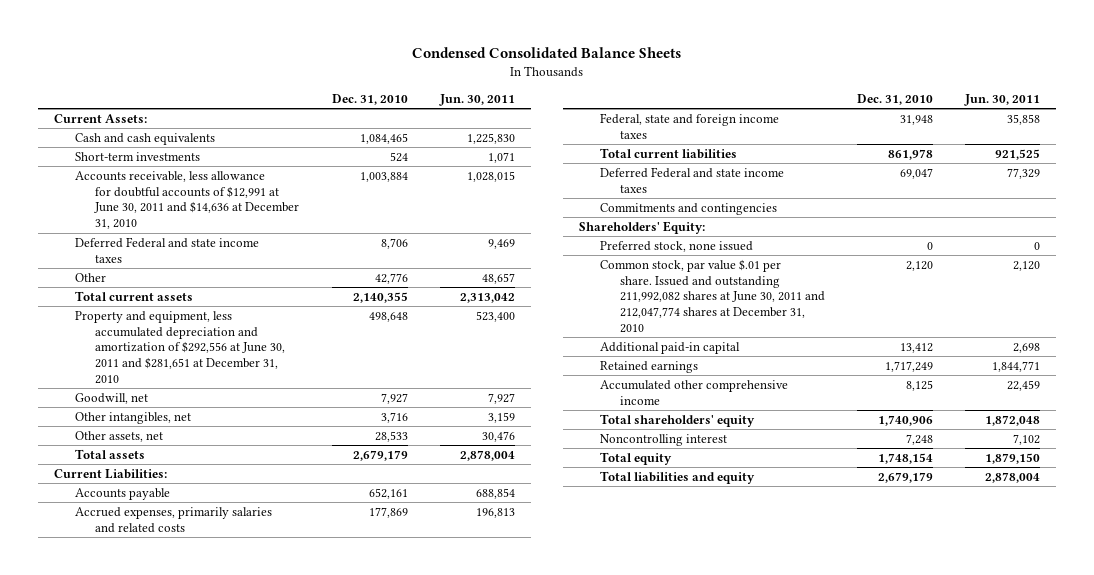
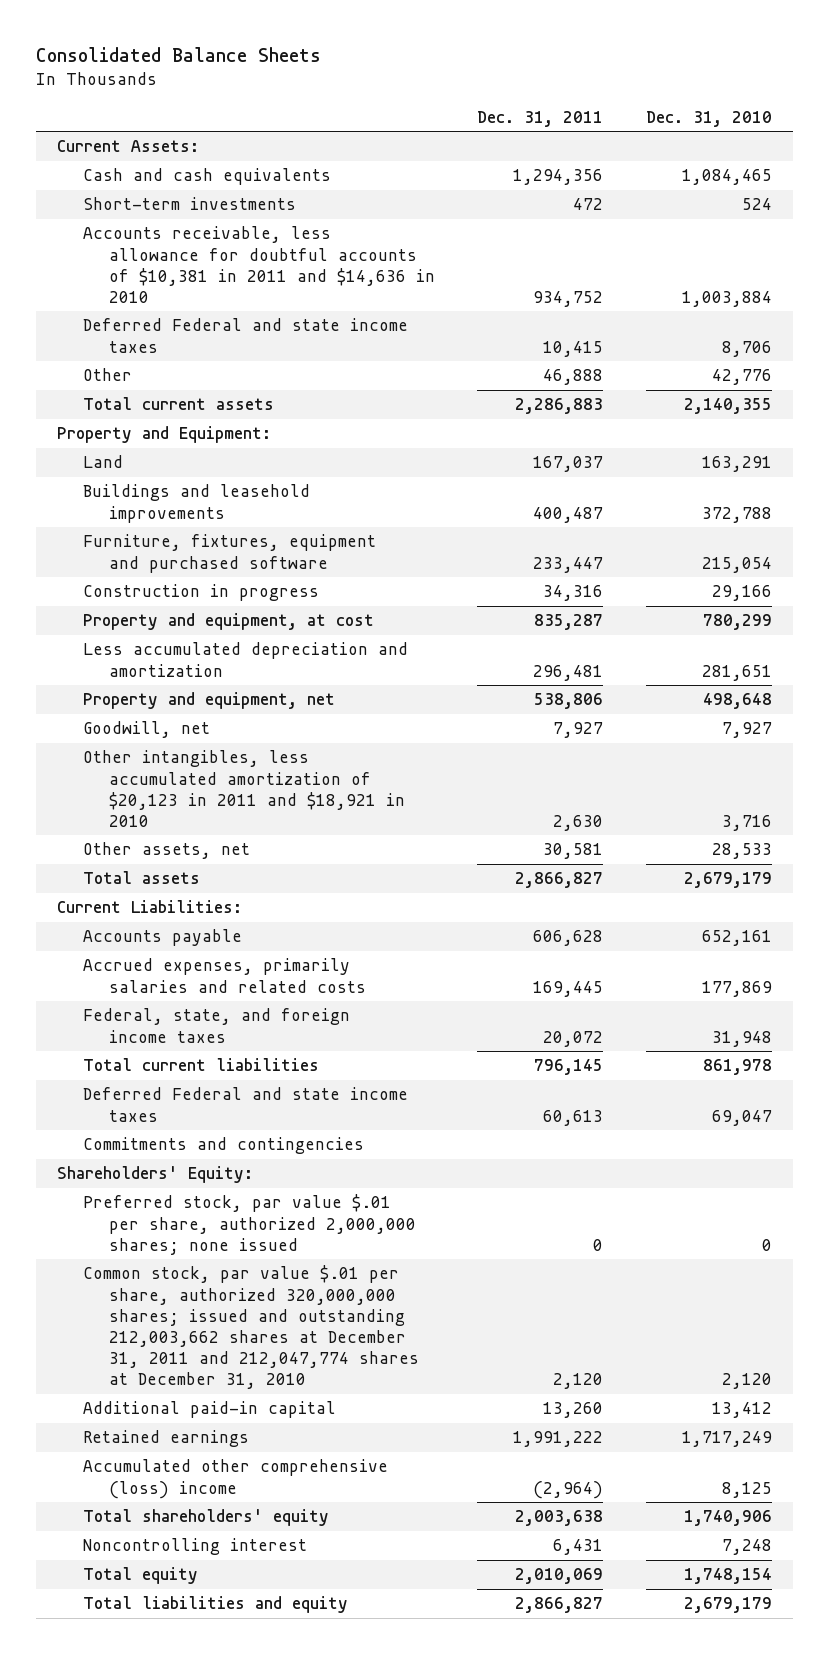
[411,47,681,59] Condensed Consolidated Balance Sheets -> [35,47,321,63] Consolidated Balance Sheets
[438,93,515,106] Jun. 30, 2011 -> none
none -> [477,110,604,127] Dec. 31, 2011
[74,170,300,230] Accounts receivable, less allowance for doubtful accounts of $12,991 at June 30, 2011 and $14,636 at December 31, 2010 -> [82,226,435,303] Accounts receivable, less allowance for doubtful accounts of $10,381 in 2011 and $14,636 in 2010
none -> [56,426,271,444] Property and Equipment:
none -> [82,455,123,469] Land
none -> [82,484,310,523] Buildings and leasehold improvements
none -> [82,534,376,573] Furniture, fixtures, equipment and purchased software
none -> [82,584,319,602] Construction in progress
none -> [82,613,374,631] Property and equipment, at cost
none -> [82,642,408,677] Less accumulated depreciation and amortization
[74,310,286,385] Property and equipment, less accumulated depreciation and amortization of $292,556 at June 30, 2011 and $281,651 at December 31, 2010 -> [82,692,335,710] Property and equipment, net
[74,411,191,424] Other intangibles, net -> [82,750,405,827] Other intangibles, less accumulated amortization of $20,123 in 2011 and $18,921 in 2010
[599,112,779,139] Federal, state and foreign income taxes -> [82,1008,350,1043] Federal, state, and foreign income taxes
[599,240,753,252] Preferred stock, none issued -> [82,1194,416,1255] Preferred stock, par value $.01 per share, authorized 2,000,000 shares; none issued
[599,258,826,334] Common stock, par value $.01 per share. Issued and outstanding 211,992,082 shares at June 30, 2011 and 212,047,774 shares at December 31, 2010 -> [82,1265,419,1390] Common stock, par value $.01 per share, authorized 320,000,000 shares; issued and outstanding 212,003,662 shares at December 31, 2011 and 212,047,774 shares at December 31, 2010
[599,379,788,405] Accumulated other comprehensive income -> [82,1459,388,1499] Accumulated other comprehensive (loss) income

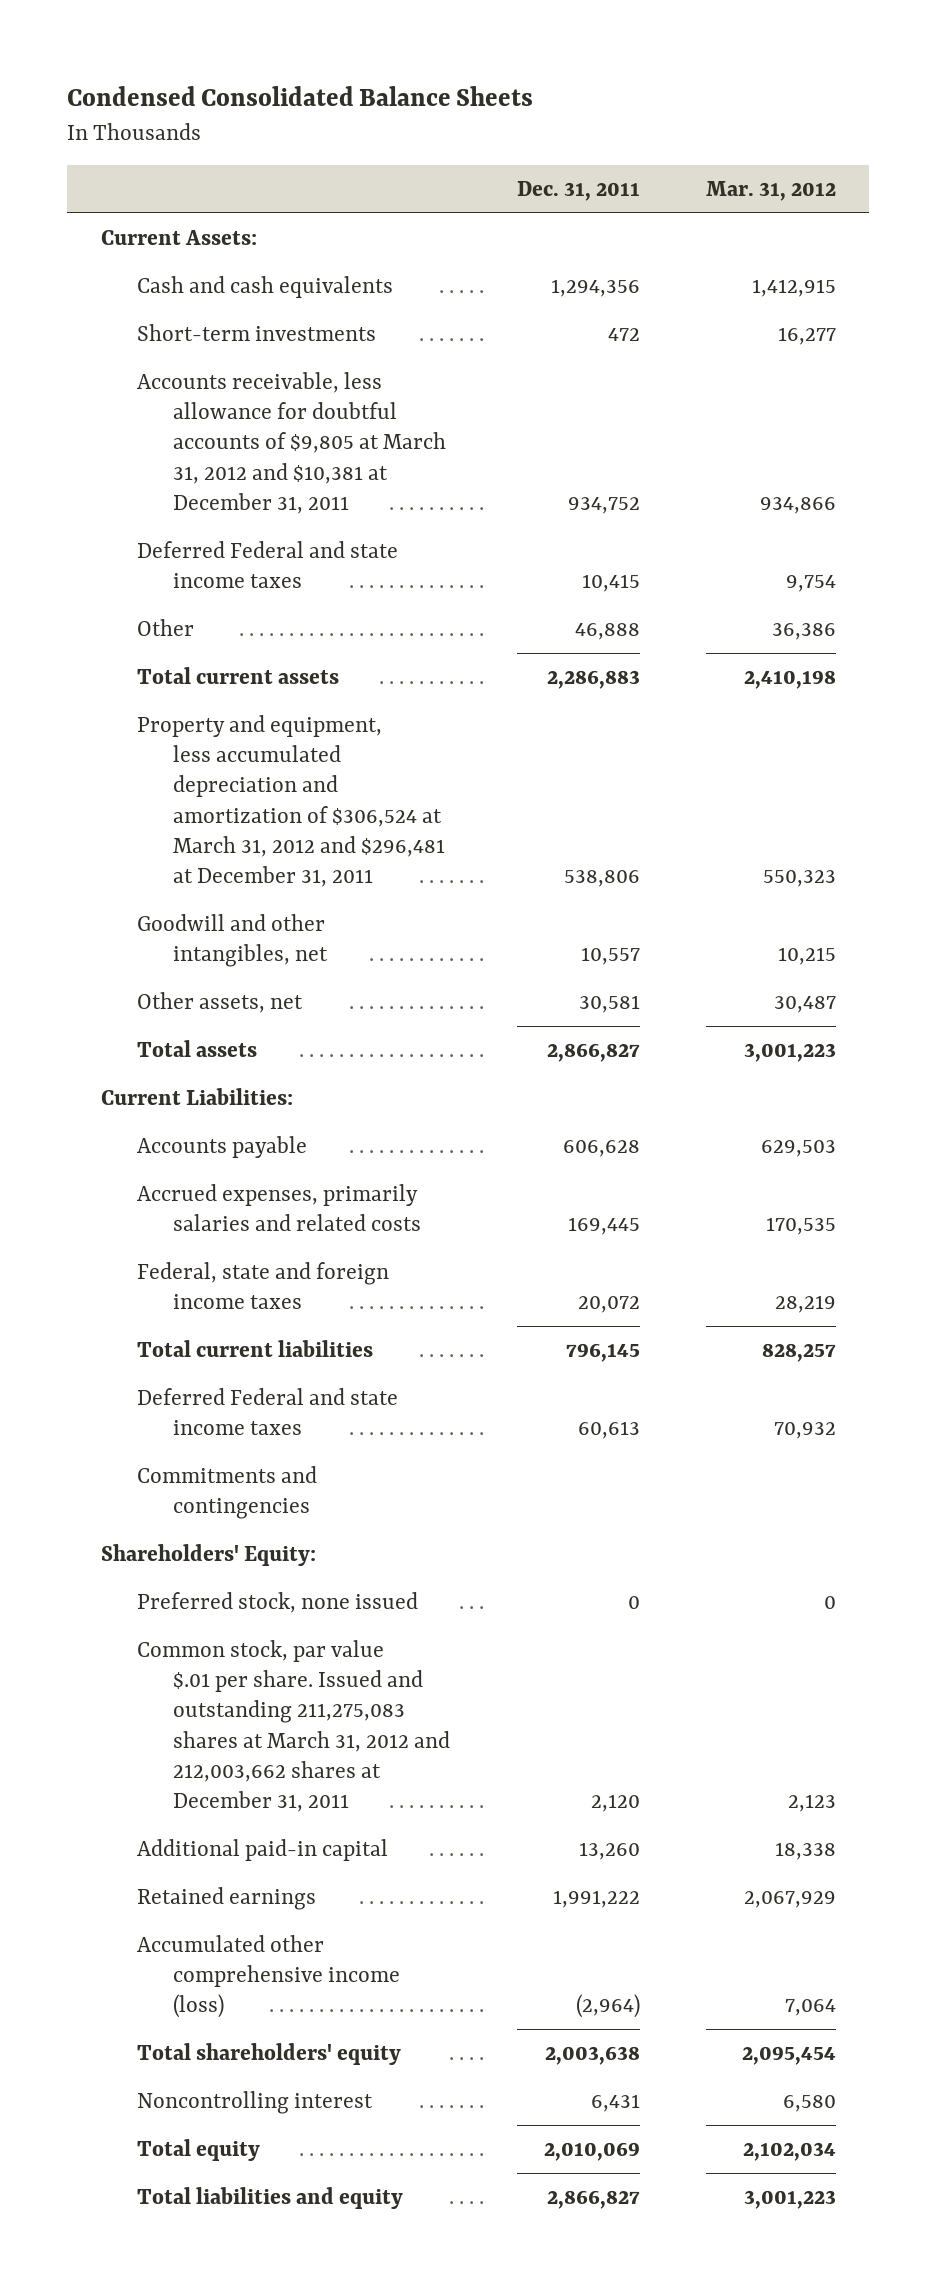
[35,47,321,63] Consolidated Balance Sheets -> [67,86,534,107] Condensed Consolidated Balance Sheets
[645,110,772,127] Dec. 31, 2010 -> none
none -> [706,181,837,202] Mar. 31, 2012
[82,226,435,303] Accounts receivable, less allowance for doubtful accounts of $10,381 in 2011 and $14,636 in 2010 -> [136,372,447,514] Accounts receivable, less allowance for doubtful accounts of $9,805 at March 31, 2012 and $10,381 at December 31, 2011
[56,426,271,444] Property and Equipment: -> none
[82,455,123,469] Land -> none
[82,484,310,523] Buildings and leasehold improvements -> none
[82,534,376,573] Furniture, fixtures, equipment and purchased software -> none
[82,584,319,602] Construction in progress -> none
[82,613,374,631] Property and equipment, at cost -> none
[82,642,408,677] Less accumulated depreciation and amortization -> none
[82,750,405,827] Other intangibles, less accumulated amortization of $20,123 in 2011 and $18,921 in 2010 -> none
[82,692,335,710] Property and equipment, net -> [136,715,446,888] Property and equipment, less accumulated depreciation and amortization of $306,524 at March 31, 2012 and $296,481 at December 31, 2011
[82,721,210,739] Goodwill, net -> [136,914,329,968] Goodwill and other intangibles, net
[553,722,604,739] 7,927 -> [580,947,640,966] 10,557
[82,1008,350,1043] Federal, state, and foreign income taxes -> [136,1262,389,1310] Federal, state and foreign income taxes
[82,1194,416,1255] Preferred stock, par value $.01 per share, authorized 2,000,000 shares; none issued -> [136,1592,418,1614] Preferred stock, none issued
[82,1265,419,1390] Common stock, par value $.01 per share, authorized 320,000,000 shares; issued and outstanding 212,003,662 shares at December 31, 2011 and 212,047,774 shares at December 31, 2010 -> [136,1640,451,1813] Common stock, par value $.01 per share. Issued and outstanding 211,275,083 shares at March 31, 2012 and 212,003,662 shares at December 31, 2011
[82,1459,388,1499] Accumulated other comprehensive (loss) income -> [136,1935,401,2019] Accumulated other comprehensive income (loss)

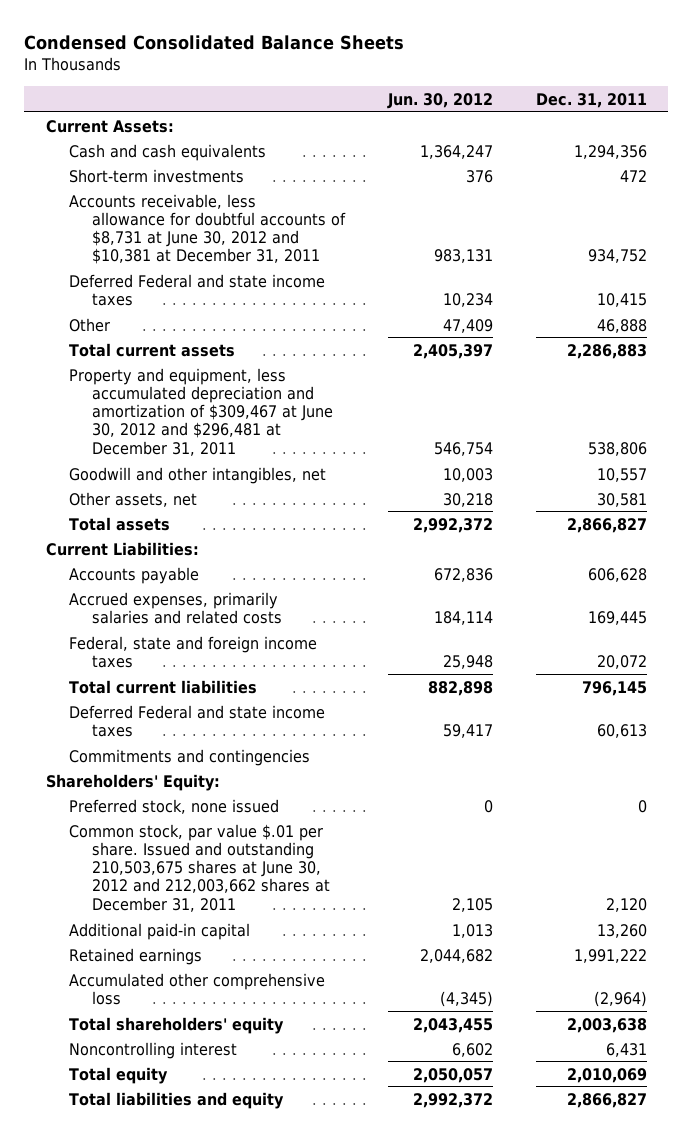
[706,181,837,202] Mar. 31, 2012 -> none
none -> [386,92,493,109] Jun. 30, 2012
[136,372,447,514] Accounts receivable, less allowance for doubtful accounts of $9,805 at March 31, 2012 and $10,381 at December 31, 2011 -> [69,193,347,265] Accounts receivable, less allowance for doubtful accounts of $8,731 at June 30, 2012 and $10,381 at December 31, 2011
[136,715,446,888] Property and equipment, less accumulated depreciation and amortization of $306,524 at March 31, 2012 and $296,481 at December 31, 2011 -> [69,367,334,456] Property and equipment, less accumulated depreciation and amortization of $309,467 at June 30, 2012 and $296,481 at December 31, 2011
[136,1640,451,1813] Common stock, par value $.01 per share. Issued and outstanding 211,275,083 shares at March 31, 2012 and 212,003,662 shares at December 31, 2011 -> [69,823,331,912] Common stock, par value $.01 per share. Issued and outstanding 210,503,675 shares at June 30, 2012 and 212,003,662 shares at December 31, 2011
[136,1935,401,2019] Accumulated other comprehensive income (loss) -> [69,972,326,1005] Accumulated other comprehensive loss

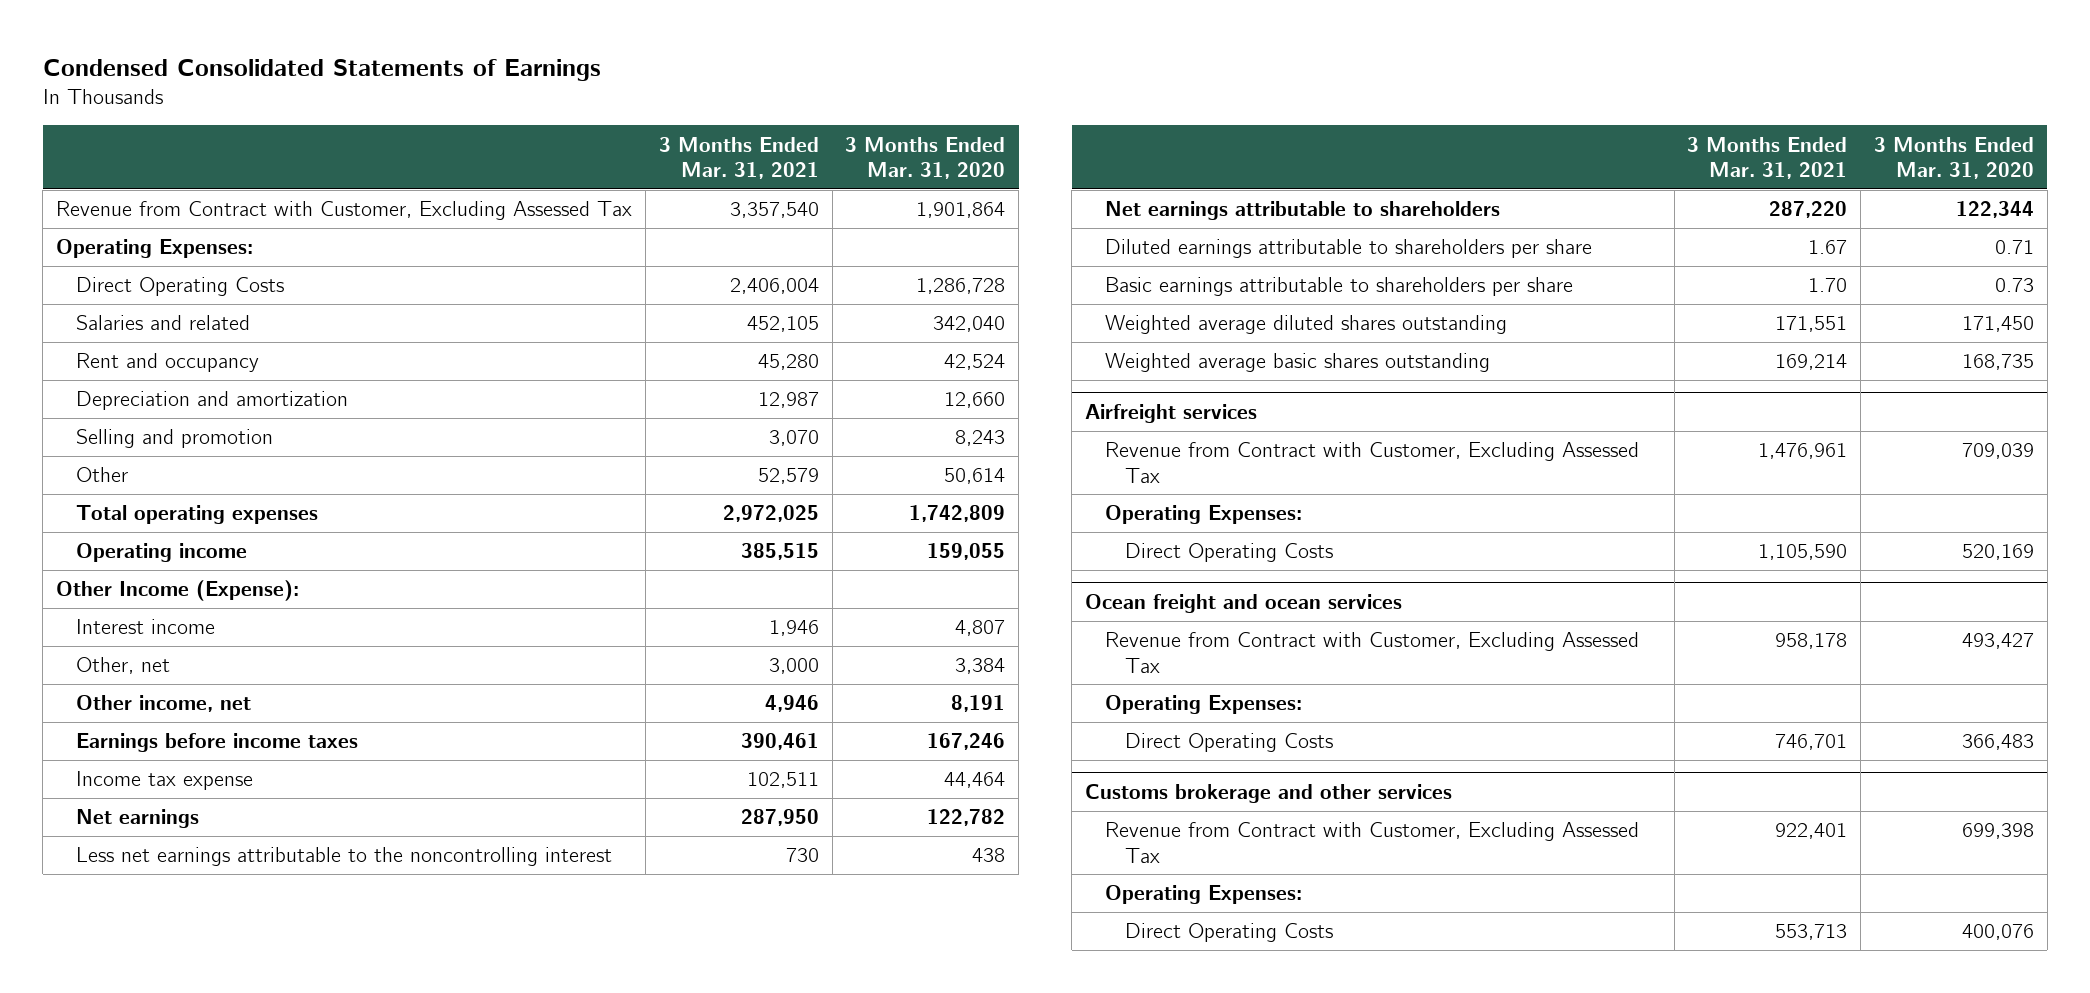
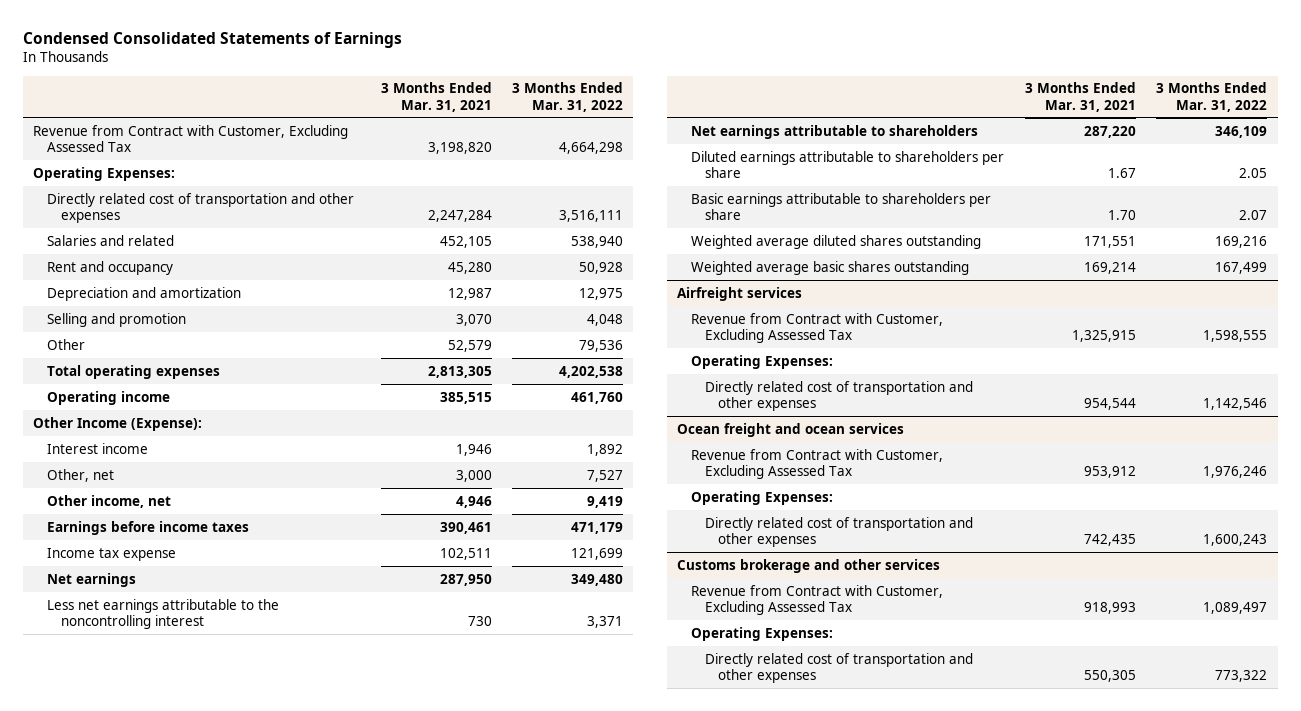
[845,136,1006,180] 3 Months Ended Mar. 31, 2020 -> none
none -> [512,82,624,112] 3 Months Ended Mar. 31, 2022
[729,202,819,219] 3,357,540 -> [427,141,492,154] 3,198,820
[76,277,285,297] Direct Operating Costs -> none
none -> [47,192,355,223] Directly related cost of transportation and other expenses
[722,505,819,523] 2,972,025 -> [427,365,492,378] 2,813,305
[1758,443,1848,460] 1,476,961 -> [1071,329,1136,342] 1,325,915
[1124,543,1333,563] Direct Operating Costs -> none
none -> [704,380,973,411] Directly related cost of transportation and other expenses
[1775,633,1848,650] 958,178 -> [1083,465,1136,478] 953,912
[1124,733,1333,753] Direct Operating Costs -> none
none -> [704,516,973,547] Directly related cost of transportation and other expenses
[1775,823,1848,840] 922,401 -> [1083,601,1136,614] 918,993
[1124,923,1333,943] Direct Operating Costs -> none
none -> [704,652,973,683] Directly related cost of transportation and other expenses

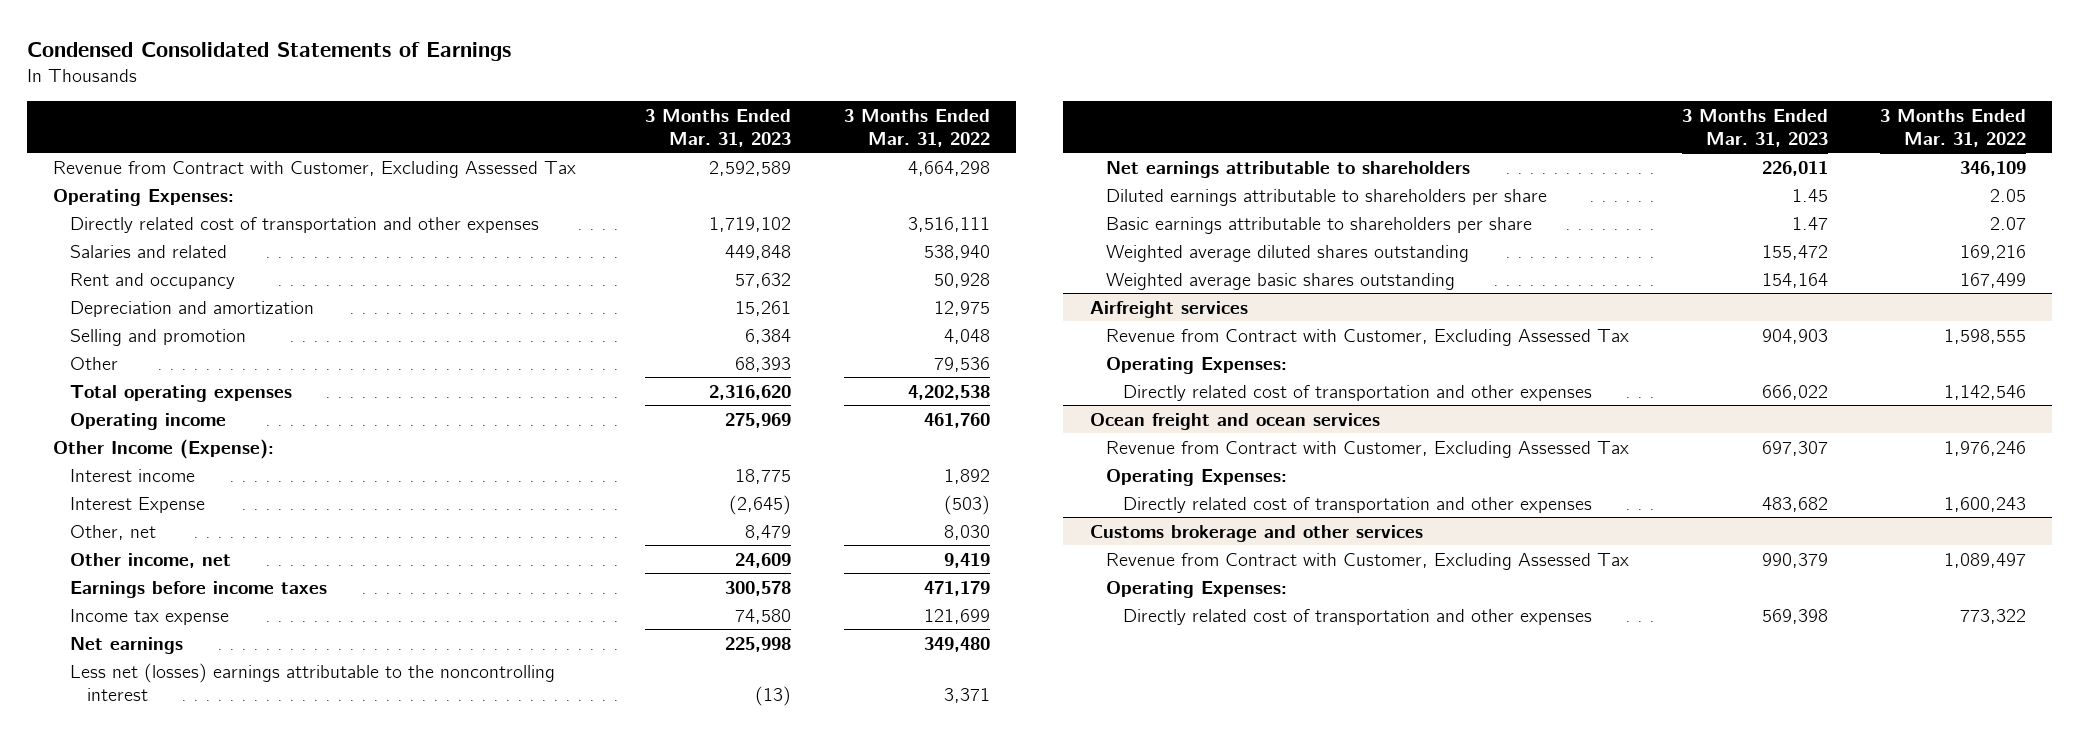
[380,82,492,112] 3 Months Ended Mar. 31, 2021 -> none
none -> [645,108,792,148] 3 Months Ended Mar. 31, 2023
none -> [69,496,205,513] Interest Expense
[587,469,624,482] 7,527 -> [943,524,990,540] 8,030
[47,598,280,629] Less net earnings attributable to the noncontrolling interest -> [69,662,555,701] Less net (losses) earnings attributable to the noncontrolling interest

